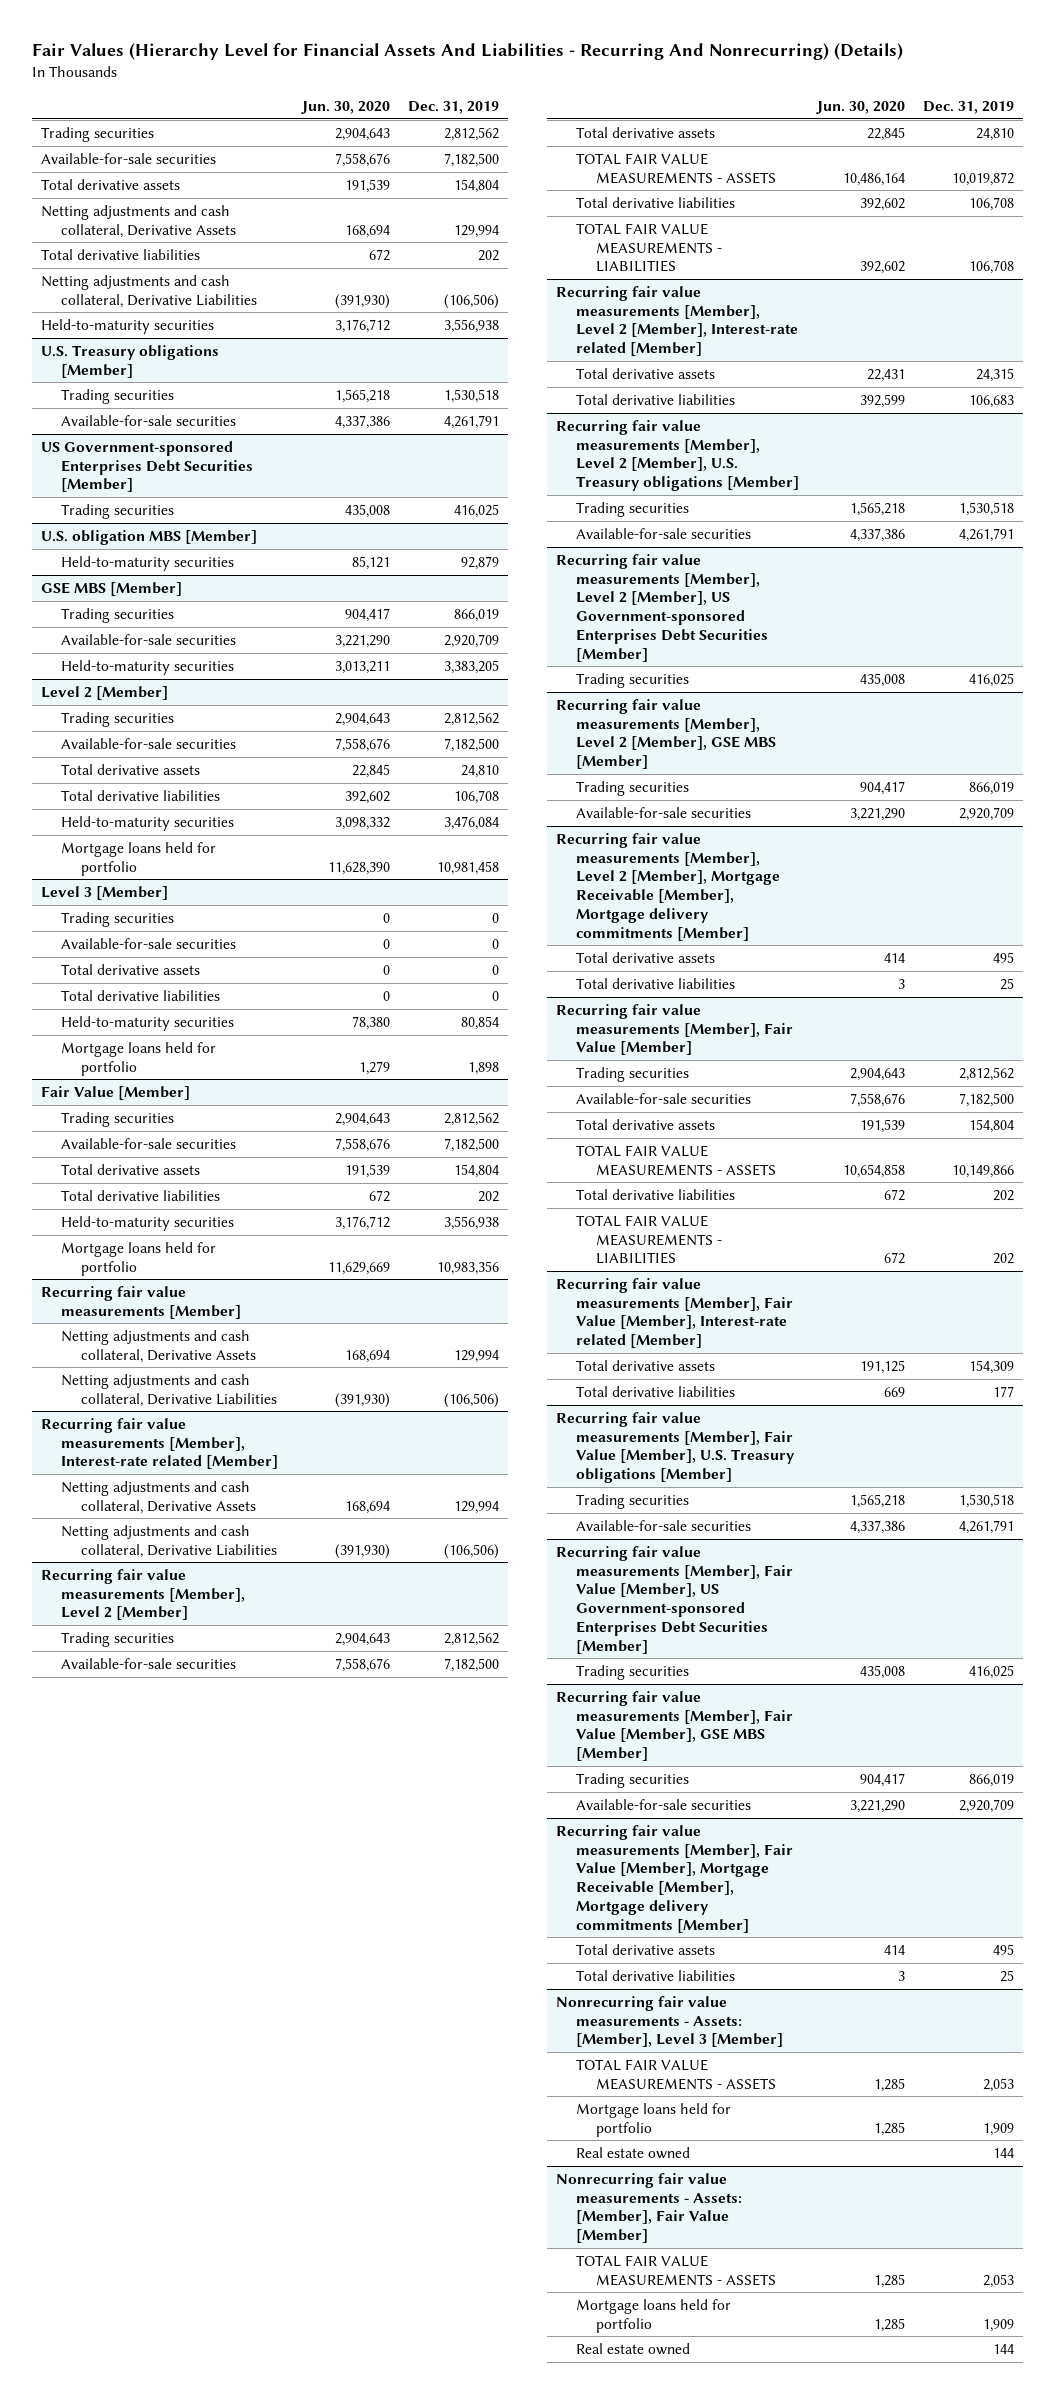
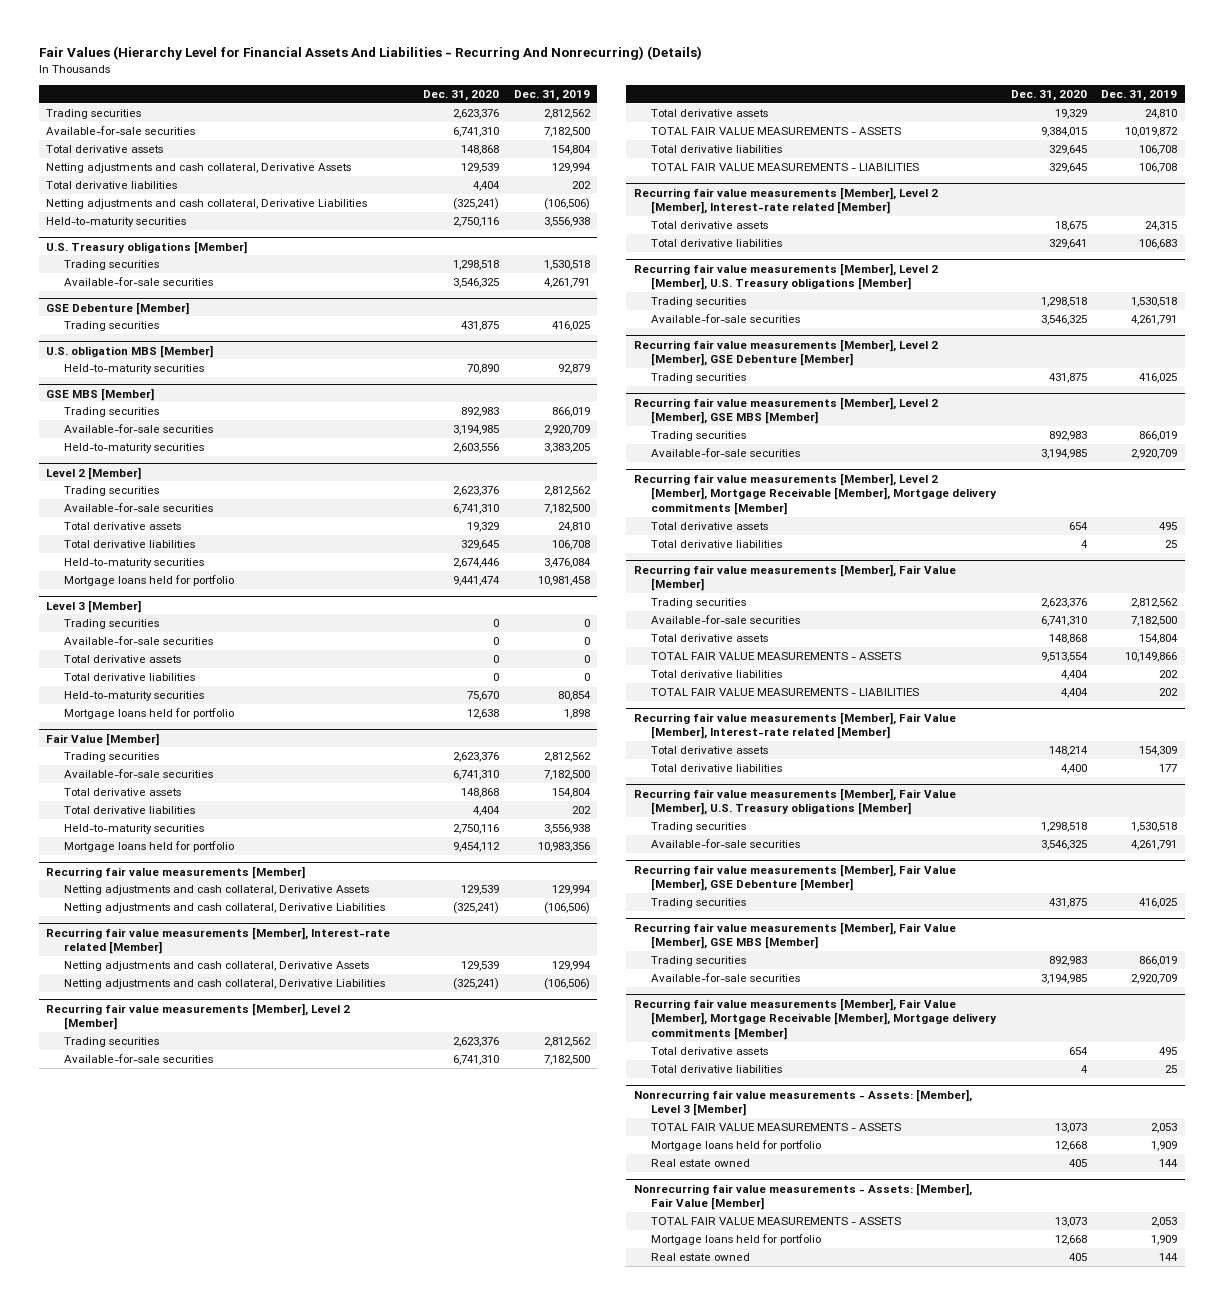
[300,101,390,115] Jun. 30, 2020 -> none
none -> [423,89,500,101] Dec. 31, 2020
[40,440,253,493] US Government-sponsored Enterprises Debt Securities [Member] -> [46,301,190,315] GSE Debenture [Member]
[555,553,769,662] Recurring fair value measurements [Member], Level 2 [Member], US Government-sponsored Enterprises Debt Securities [Member] -> none
none -> [633,338,938,367] Recurring fair value measurements [Member], Level 2 [Member], GSE Debenture [Member]
[555,1545,794,1654] Recurring fair value measurements [Member], Fair Value [Member], US Government-sponsored Enterprises Debt Securities [Member] -> none
none -> [633,863,956,892] Recurring fair value measurements [Member], Fair Value [Member], GSE Debenture [Member]

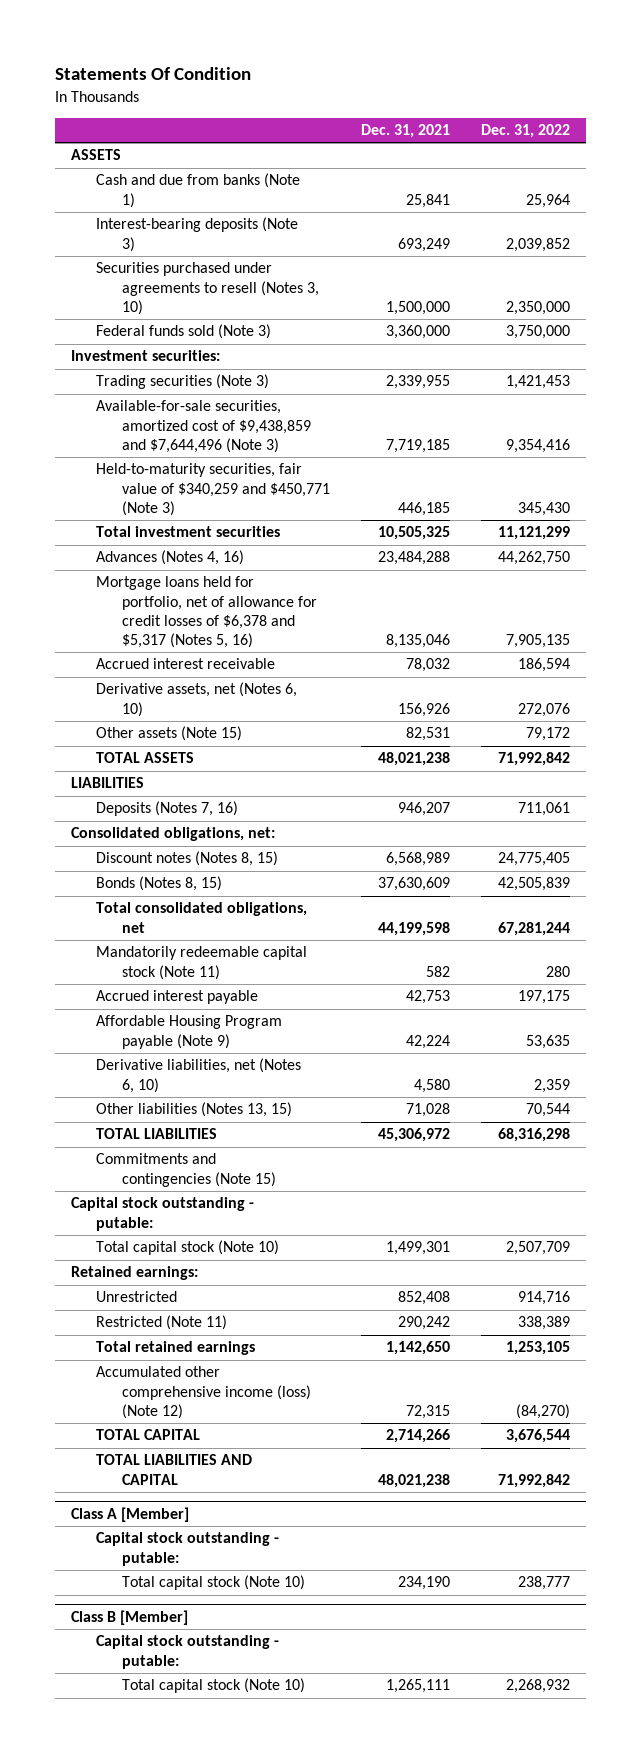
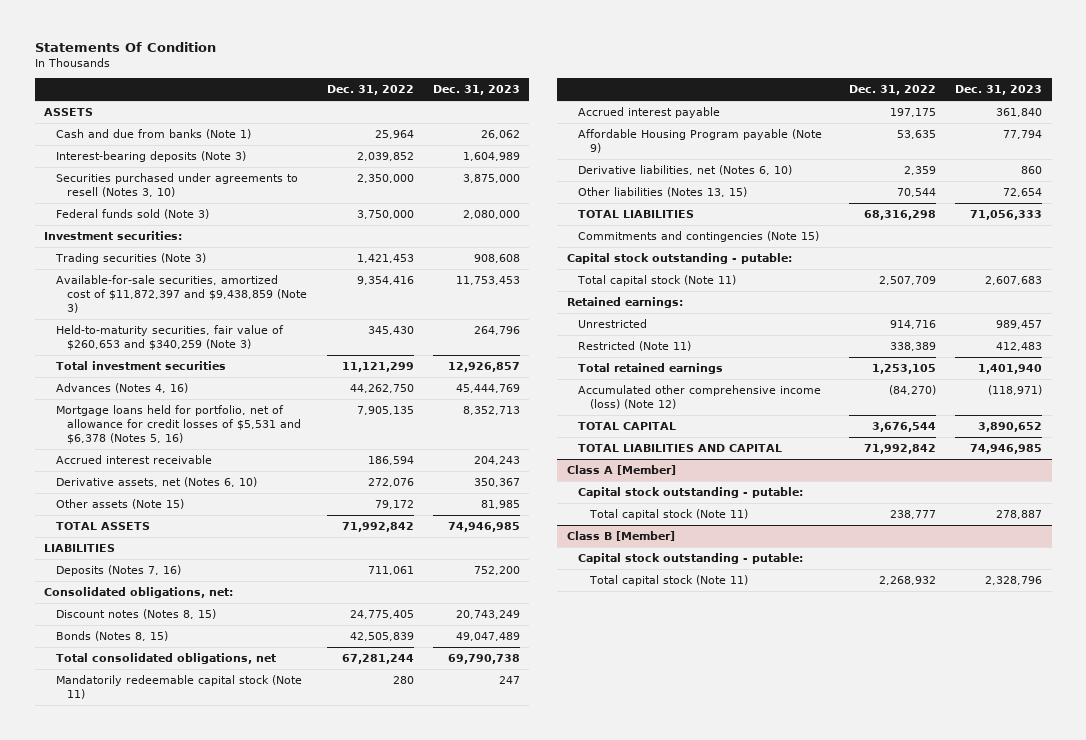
[361,124,451,139] Dec. 31, 2021 -> none
none -> [432,85,520,96] Dec. 31, 2023
[96,400,311,453] Available-for-sale securities, amortized cost of $9,438,859 and $7,644,496 (Note 3) -> [55,275,308,314] Available-for-sale securities, amortized cost of $11,872,397 and $9,438,859 (Note 3)
[96,463,330,516] Held-to-maturity securities, fair value of $340,259 and $450,771 (Note 3) -> [55,325,284,351] Held-to-maturity securities, fair value of $260,653 and $340,259 (Note 3)
[96,576,317,648] Mortgage loans held for portfolio, net of allowance for credit losses of $6,378 and $5,317 (Notes 5, 16) -> [55,405,302,445] Mortgage loans held for portfolio, net of allowance for credit losses of $5,531 and $6,378 (Notes 5, 16)
[96,1240,280,1256] Total capital stock (Note 10) -> [577,275,737,287] Total capital stock (Note 11)
[121,1575,305,1591] Total capital stock (Note 10) -> [588,509,748,521] Total capital stock (Note 11)
[121,1678,305,1694] Total capital stock (Note 10) -> [588,575,748,587] Total capital stock (Note 11)

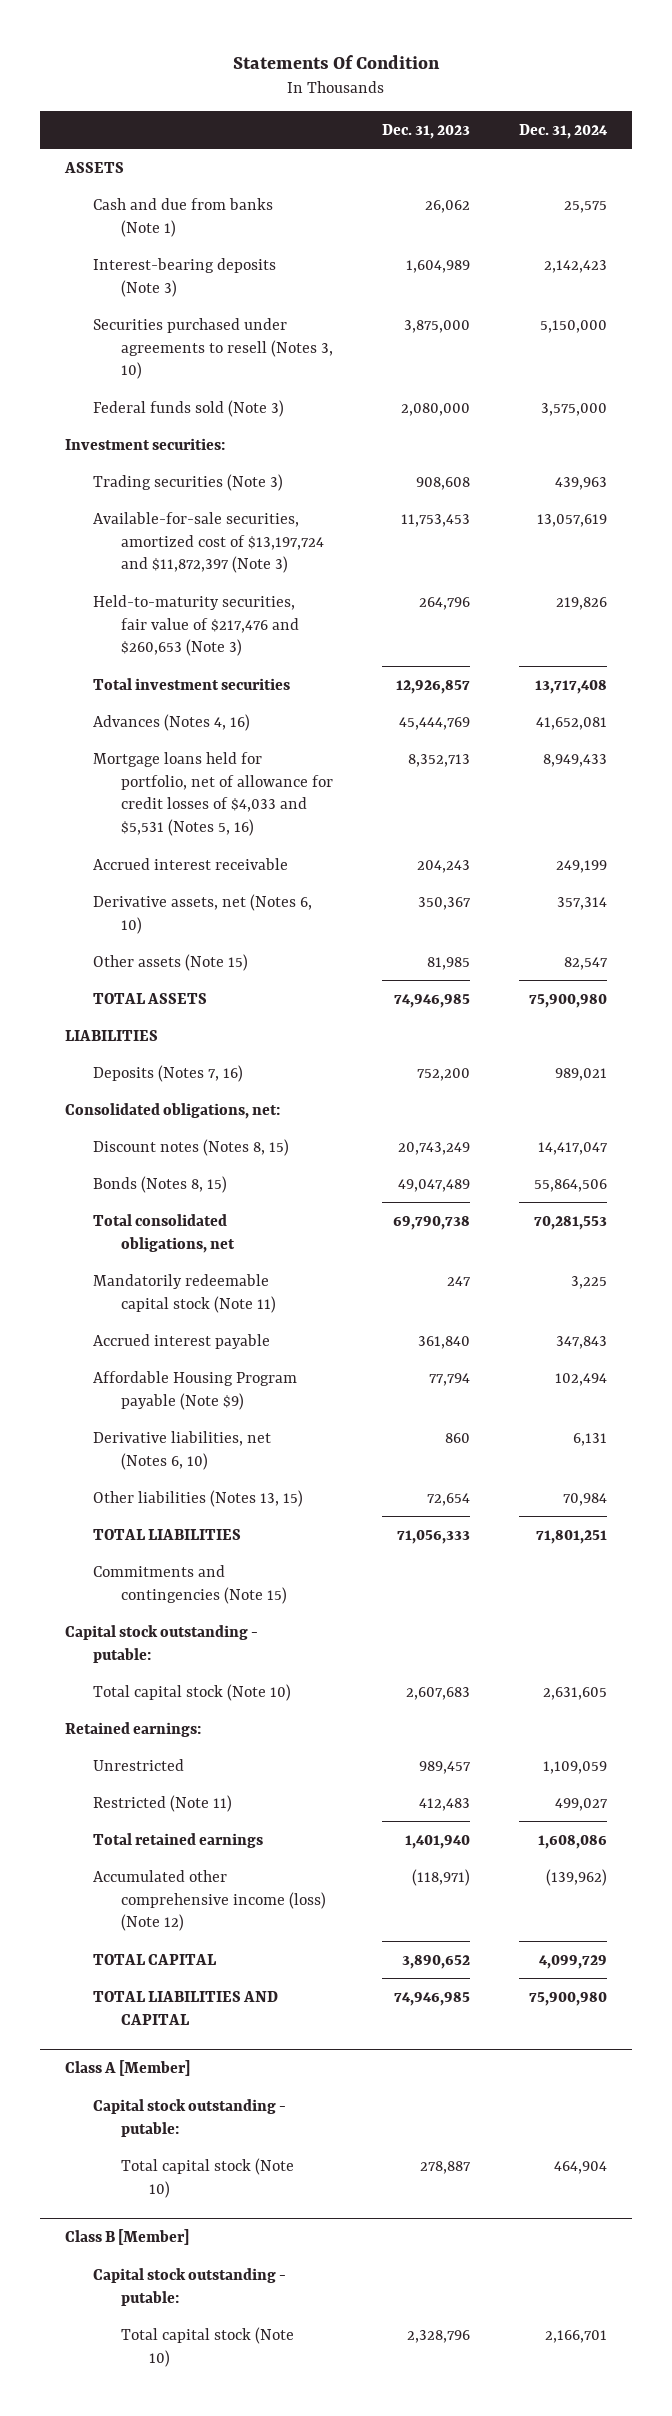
[326,85,414,96] Dec. 31, 2022 -> none
none -> [519,123,609,139] Dec. 31, 2024
[55,275,308,314] Available-for-sale securities, amortized cost of $11,872,397 and $9,438,859 (Note 3) -> [92,511,324,574] Available-for-sale securities, amortized cost of $13,197,724 and $11,872,397 (Note 3)
[55,325,284,351] Held-to-maturity securities, fair value of $260,653 and $340,259 (Note 3) -> [92,594,299,657] Held-to-maturity securities, fair value of $217,476 and $260,653 (Note 3)
[55,405,302,445] Mortgage loans held for portfolio, net of allowance for credit losses of $5,531 and $6,378 (Notes 5, 16) -> [92,751,333,837] Mortgage loans held for portfolio, net of allowance for credit losses of $4,033 and $5,531 (Notes 5, 16)
[578,129,823,154] Affordable Housing Program payable (Note 9) -> [92,1370,297,1410] Affordable Housing Program payable (Note $9)
[577,275,737,287] Total capital stock (Note 11) -> [92,1683,291,1701] Total capital stock (Note 10)
[588,509,748,521] Total capital stock (Note 11) -> [120,2157,294,2198] Total capital stock (Note 10)
[588,575,748,587] Total capital stock (Note 11) -> [120,2326,294,2367] Total capital stock (Note 10)

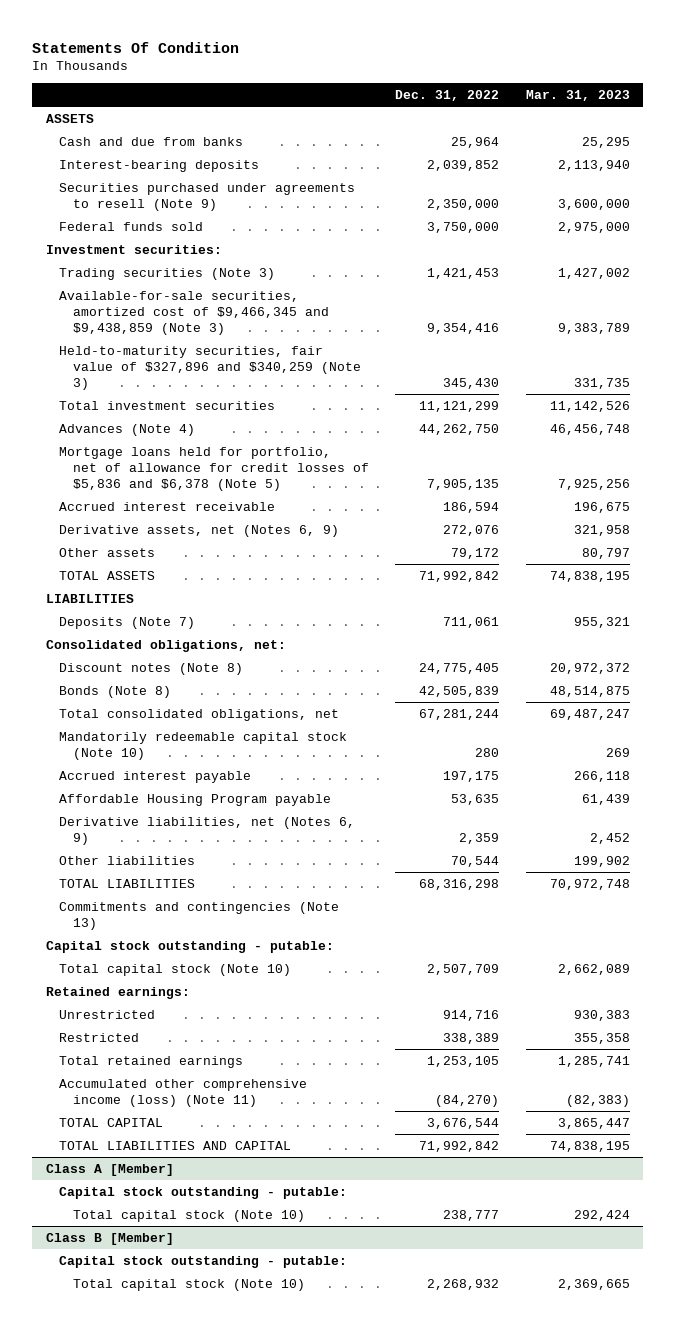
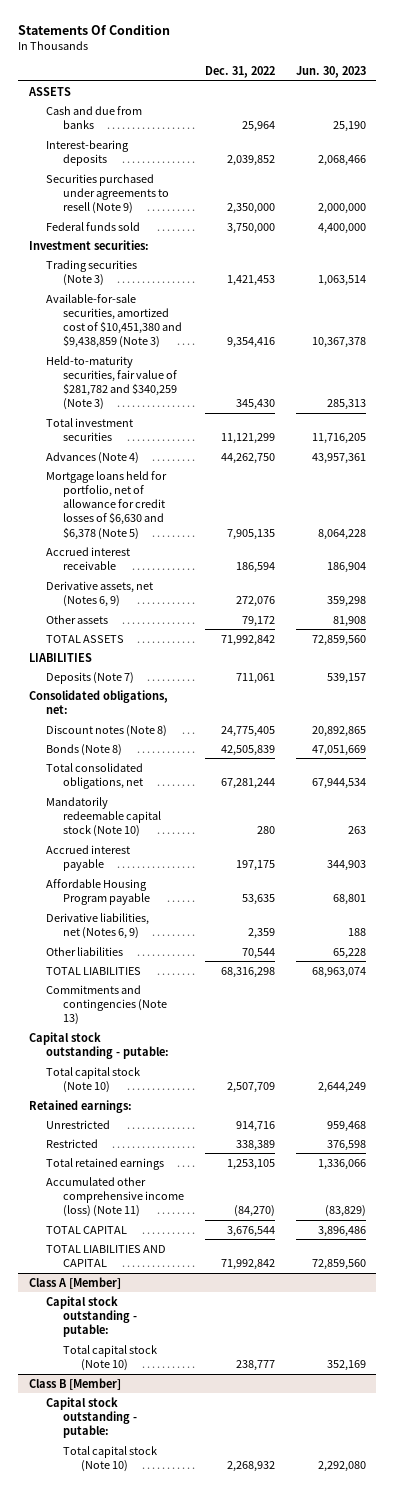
[525,89,630,101] Mar. 31, 2023 -> none
none -> [296,65,367,78] Jun. 30, 2023
[59,290,329,335] Available-for-sale securities, amortized cost of $9,466,345 and $9,438,859 (Note 3) -> [46,293,183,349] Available-for-sale securities, amortized cost of $10,451,380 and $9,438,859 (Note 3)
[59,345,361,390] Held-to-maturity securities, fair value of $327,896 and $340,259 (Note 3) -> [46,355,178,411] Held-to-maturity securities, fair value of $281,782 and $340,259 (Note 3)
[59,446,369,491] Mortgage loans held for portfolio, net of allowance for credit losses of $5,836 and $6,378 (Note 5) -> [46,470,168,540] Mortgage loans held for portfolio, net of allowance for credit losses of $6,630 and $6,378 (Note 5)

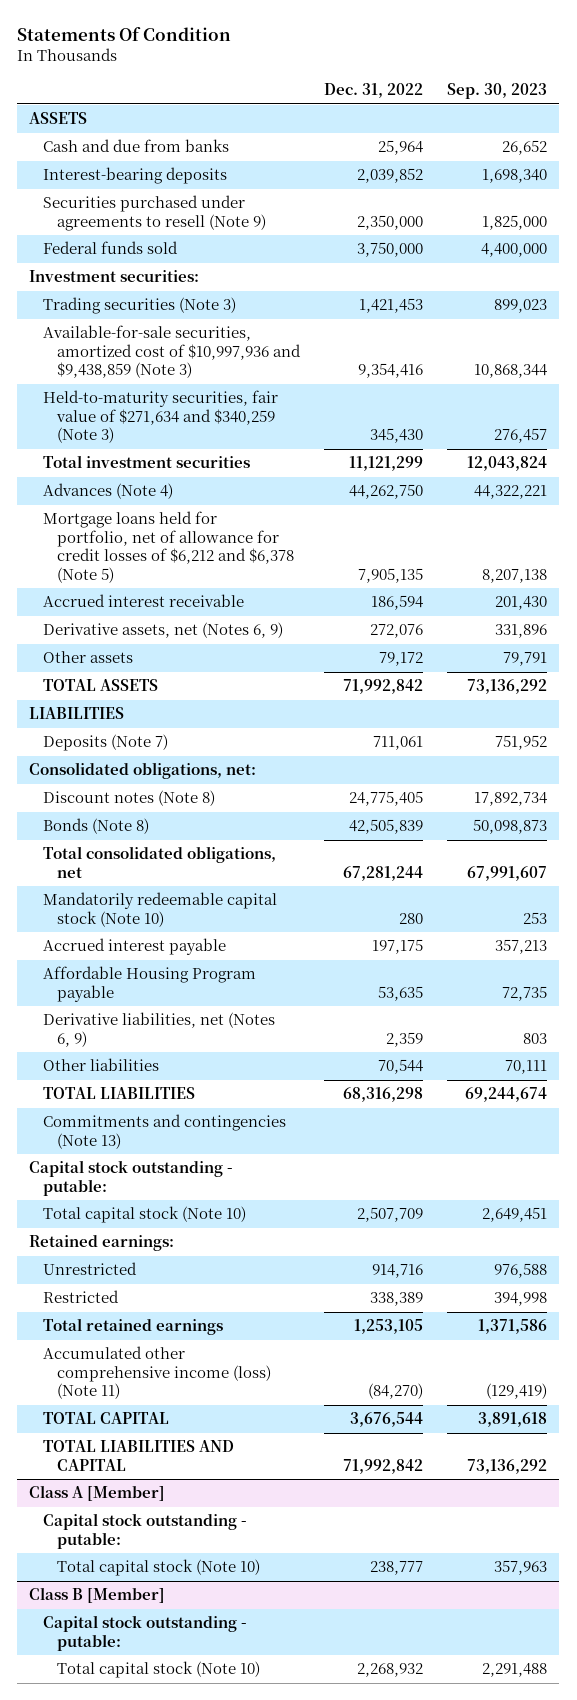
[296,65,367,78] Jun. 30, 2023 -> none
none -> [447,83,548,100] Sep. 30, 2023
[46,293,183,349] Available-for-sale securities, amortized cost of $10,451,380 and $9,438,859 (Note 3) -> [43,325,302,379] Available-for-sale securities, amortized cost of $10,997,936 and $9,438,859 (Note 3)
[46,355,178,411] Held-to-maturity securities, fair value of $281,782 and $340,259 (Note 3) -> [43,390,279,444] Held-to-maturity securities, fair value of $271,634 and $340,259 (Note 3)
[46,470,168,540] Mortgage loans held for portfolio, net of allowance for credit losses of $6,630 and $6,378 (Note 5) -> [43,511,295,583] Mortgage loans held for portfolio, net of allowance for credit losses of $6,212 and $6,378 (Note 5)

